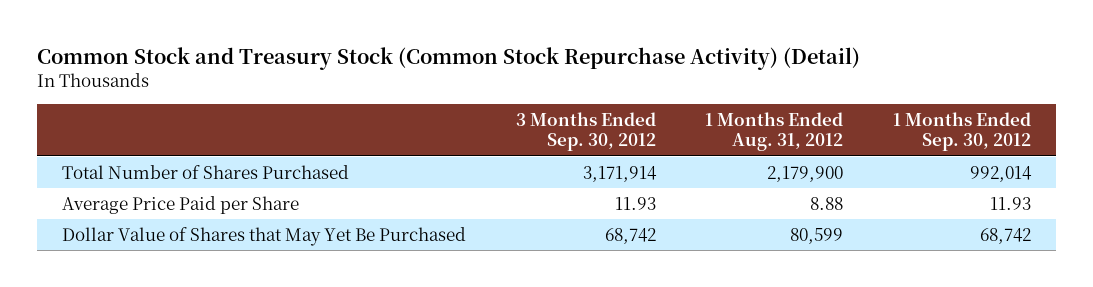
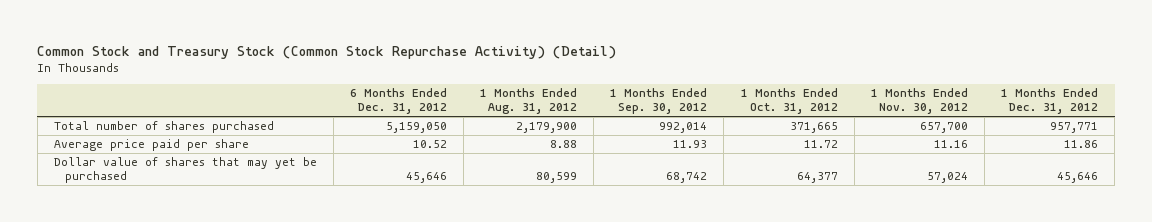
[515,112,656,152] 3 Months Ended Sep. 30, 2012 -> none
none -> [349,87,447,115] 6 Months Ended Dec. 31, 2012
none -> [740,87,838,115] 1 Months Ended Oct. 31, 2012
none -> [870,87,968,115] 1 Months Ended Nov. 30, 2012
none -> [1000,87,1098,115] 1 Months Ended Dec. 31, 2012
[61,164,349,179] Total Number of Shares Purchased -> [53,120,274,133] Total number of shares purchased
[61,195,299,214] Average Price Paid per Share -> [53,138,249,151] Average price paid per share
[61,226,466,246] Dollar Value of Shares that May Yet Be Purchased -> [53,156,317,184] Dollar value of shares that may yet be purchased

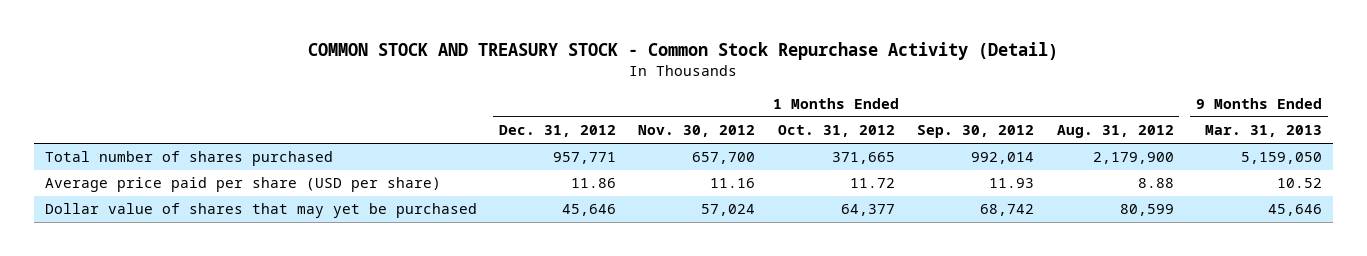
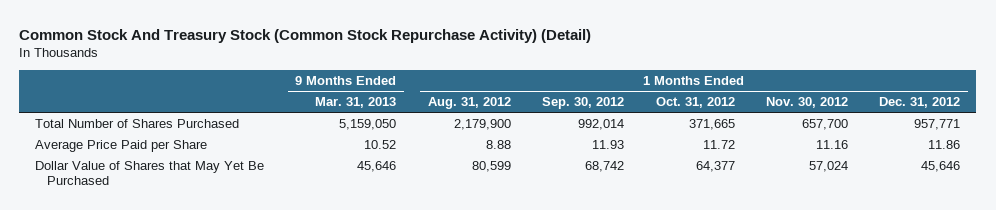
[308,42,1059,61] COMMON STOCK AND TREASURY STOCK - Common Stock Repurchase Activity (Detail) -> [19,28,592,43] Common Stock And Treasury Stock (Common Stock Repurchase Activity) (Detail)
[44,151,333,167] Total number of shares purchased -> [35,118,240,128] Total Number of Shares Purchased
[44,177,441,193] Average price paid per share (USD per share) -> [35,139,208,152] Average Price Paid per Share
[44,203,477,219] Dollar value of shares that may yet be purchased -> [35,160,265,186] Dollar Value of Shares that May Yet Be Purchased

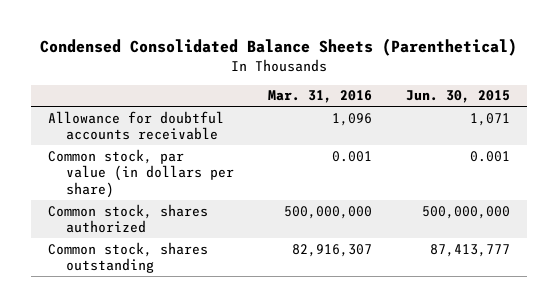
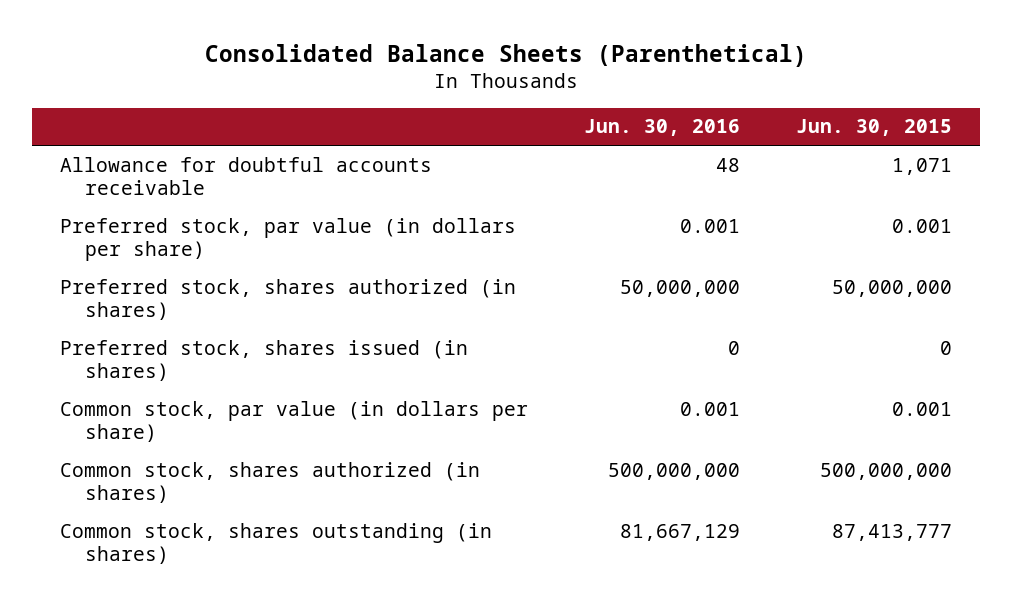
[39,38,517,57] Condensed Consolidated Balance Sheets (Parenthetical) -> [204,43,807,67] Consolidated Balance Sheets (Parenthetical)
[267,90,372,104] Mar. 31, 2016 -> none
none -> [583,119,740,137] Jun. 30, 2016
none -> [59,217,516,262] Preferred stock, par value (in dollars per share)
none -> [59,278,516,321] Preferred stock, shares authorized (in shares)
none -> [59,339,468,382] Preferred stock, shares issued (in shares)
[47,203,208,234] Common stock, shares authorized -> [59,461,480,504] Common stock, shares authorized (in shares)
[47,241,208,274] Common stock, shares outstanding -> [59,522,492,565] Common stock, shares outstanding (in shares)

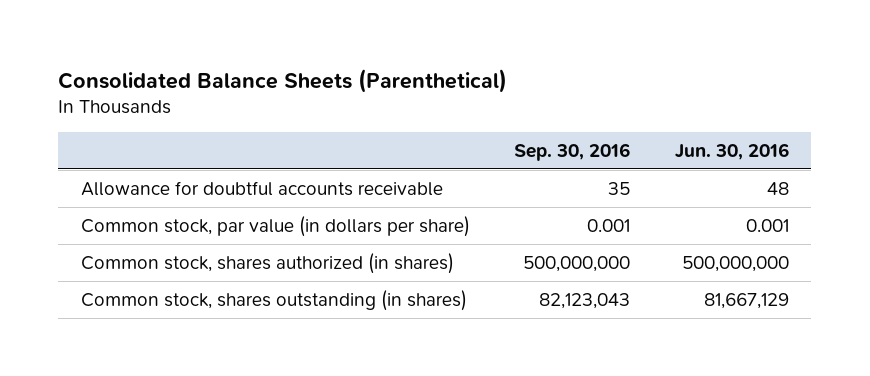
[795,119,952,137] Jun. 30, 2015 -> none
none -> [514,142,631,161] Sep. 30, 2016
[59,217,516,262] Preferred stock, par value (in dollars per share) -> none
[59,278,516,321] Preferred stock, shares authorized (in shares) -> none
[59,339,468,382] Preferred stock, shares issued (in shares) -> none

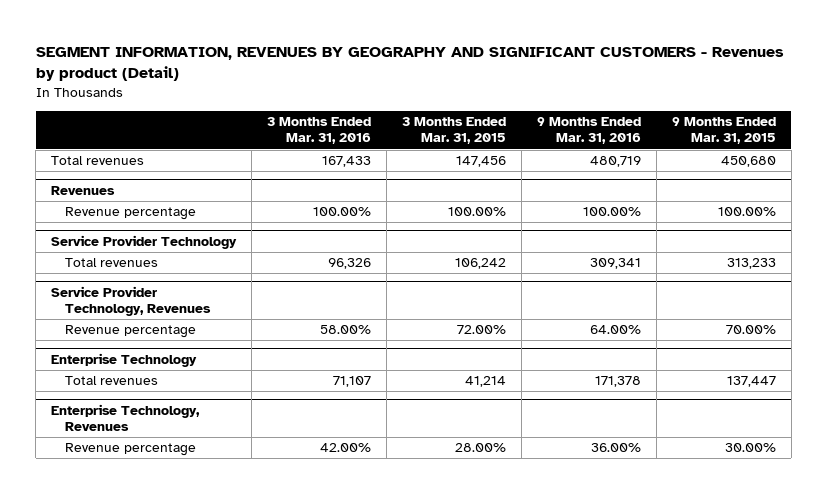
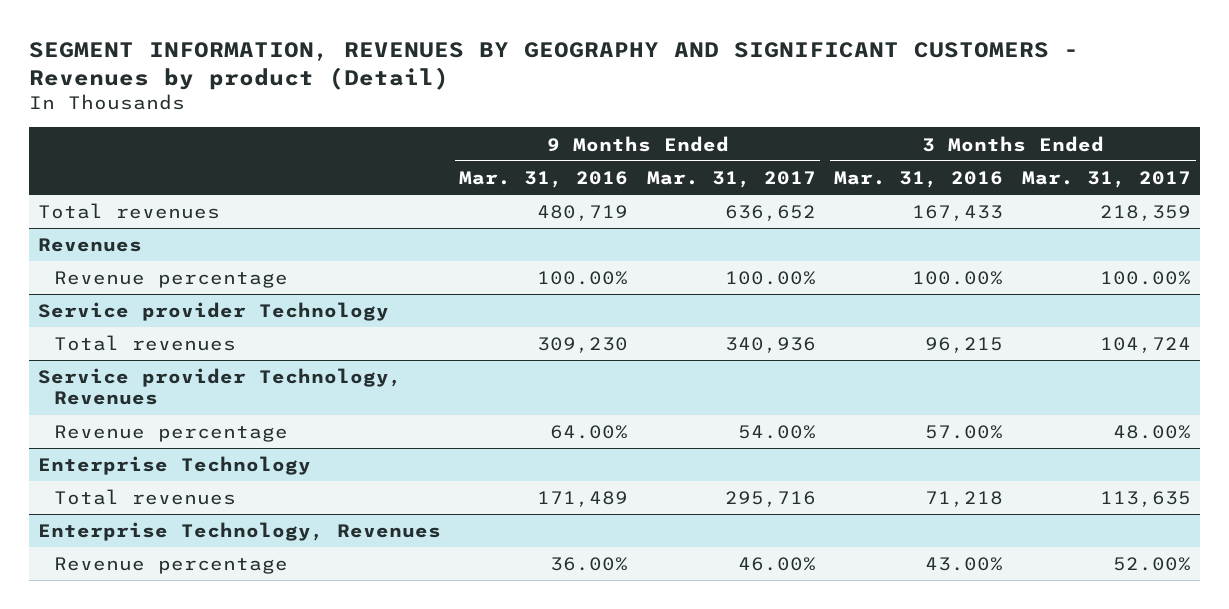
[401,117,506,145] 3 Months Ended Mar. 31, 2015 -> none
[671,117,776,145] 9 Months Ended Mar. 31, 2015 -> none
none -> [646,170,816,188] Mar. 31, 2017
none -> [1021,170,1191,188] Mar. 31, 2017
[50,234,237,249] Service Provider Technology -> [37,302,389,322] Service provider Technology
[327,258,371,270] 96,326 -> [925,337,1004,354] 96,215
[589,258,641,270] 309,341 -> [537,337,629,354] 309,230
[50,285,211,316] Service Provider Technology, Revenues -> [37,368,402,406] Service provider Technology, Revenues
[319,325,371,335] 58.00% -> [925,425,1004,440] 57.00%
[332,376,371,388] 71,107 -> [925,491,1004,508] 71,218
[594,376,641,388] 171,378 -> [537,491,629,508] 171,489
[319,443,371,453] 42.00% -> [925,557,1004,572] 43.00%

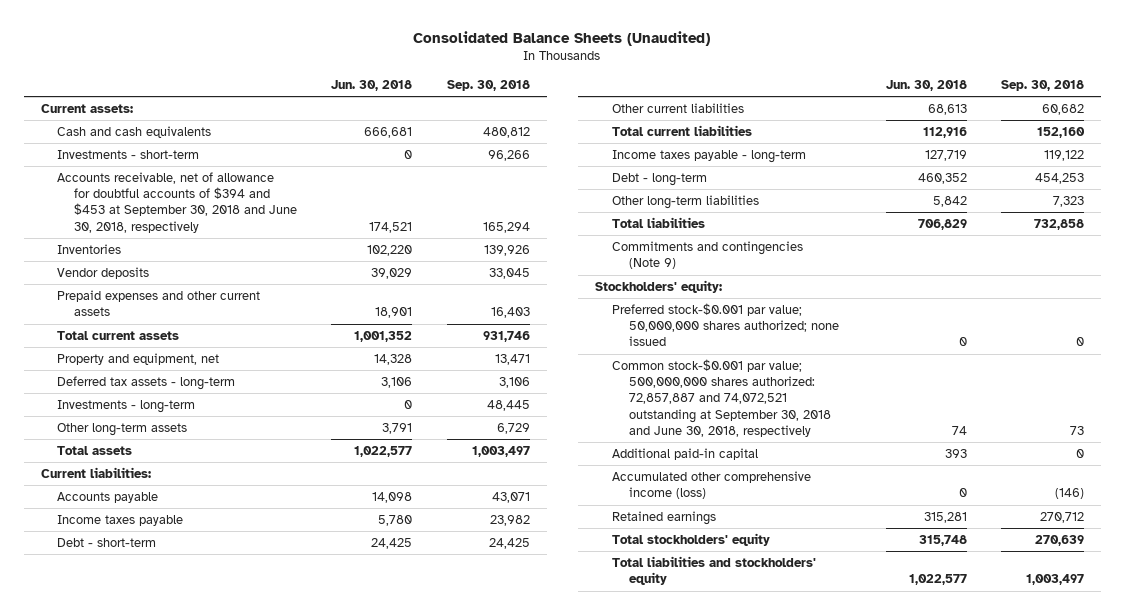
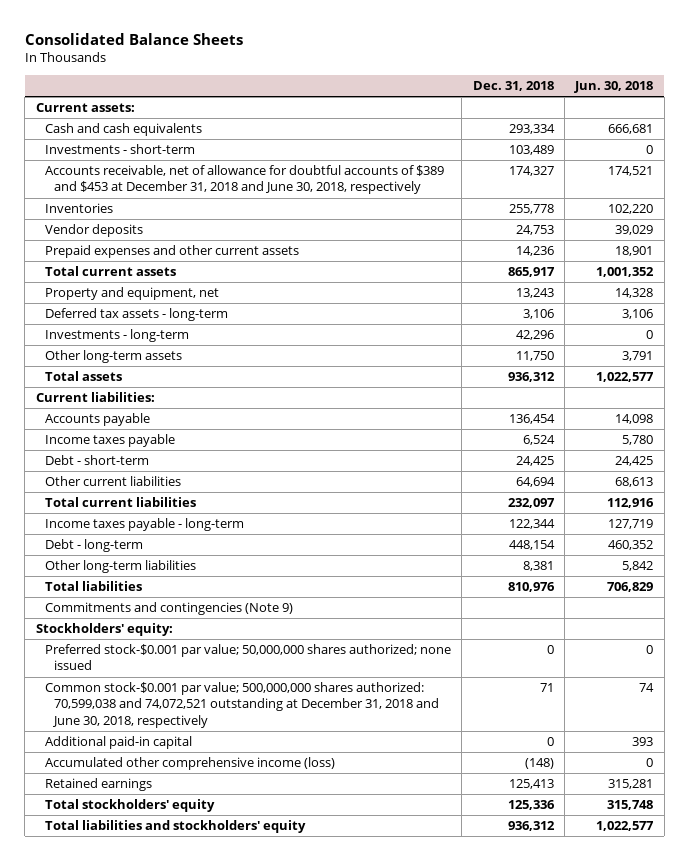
[413,31,711,47] Consolidated Balance Sheets (Unaudited) -> [24,32,243,45] Consolidated Balance Sheets
[446,79,530,91] Sep. 30, 2018 -> none
none -> [472,81,554,92] Dec. 31, 2018
[57,172,298,233] Accounts receivable, net of allowance for doubtful accounts of $394 and $453 at September 30, 2018 and June 30, 2018, respectively -> [44,165,444,195] Accounts receivable, net of allowance for doubtful accounts of $389 and $453 at December 31, 2018 and June 30, 2018, respectively
[611,359,831,437] Common stock-$0.001 par value; 500,000,000 shares authorized: 72,857,887 and 74,072,521 outstanding at September 30, 2018 and June 30, 2018, respectively -> [44,682,439,728] Common stock-$0.001 par value; 500,000,000 shares authorized: 70,599,038 and 74,072,521 outstanding at December 31, 2018 and June 30, 2018, respectively

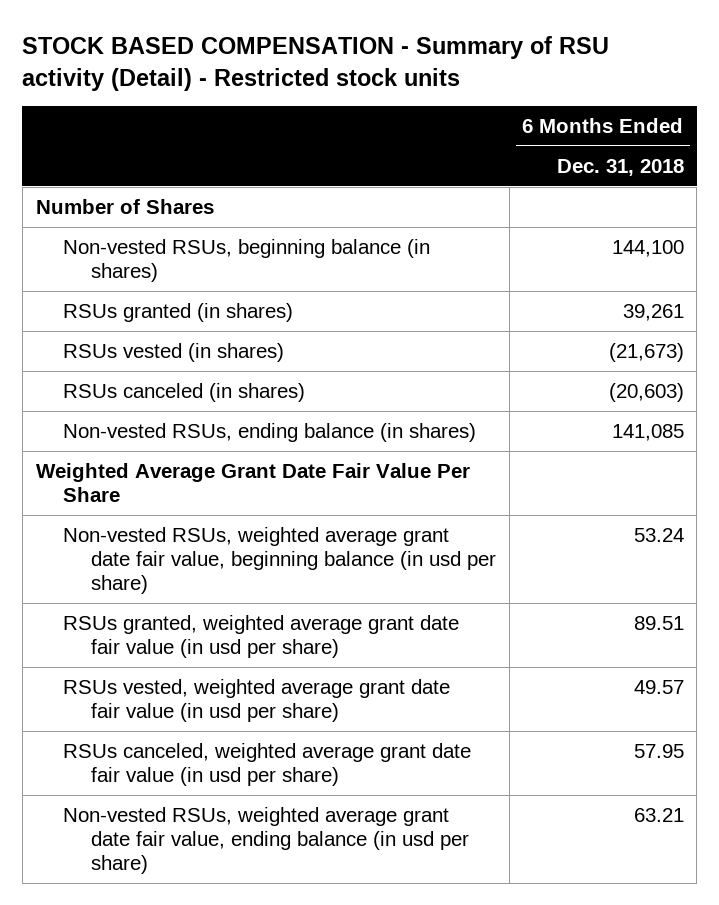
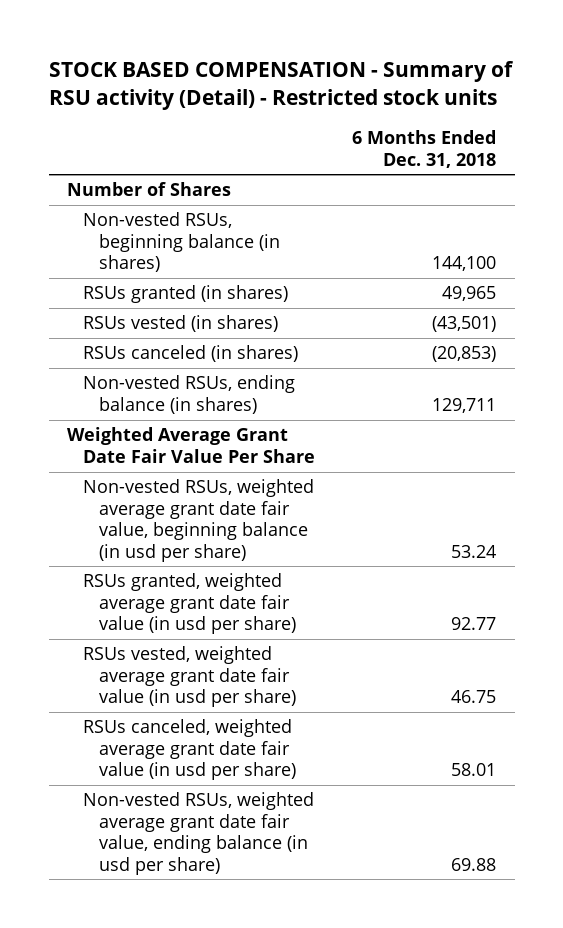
[622,303,684,321] 39,261 -> [442,286,497,302] 49,965
[608,342,684,362] (21,673) -> [432,316,497,333] (43,501)
[608,382,684,402] (20,603) -> [432,346,497,363] (20,853)
[611,423,684,441] 141,085 -> [432,397,497,413] 129,711
[633,615,684,630] 89.51 -> [451,617,497,631] 92.77
[633,679,684,694] 49.57 -> [451,690,497,704] 46.75
[633,743,684,758] 57.95 -> [451,763,497,777] 58.01
[633,807,684,822] 63.21 -> [451,857,497,871] 69.88

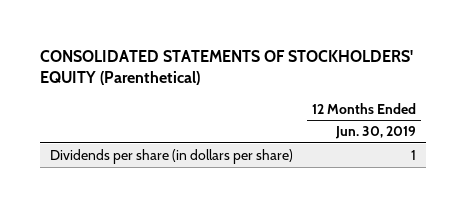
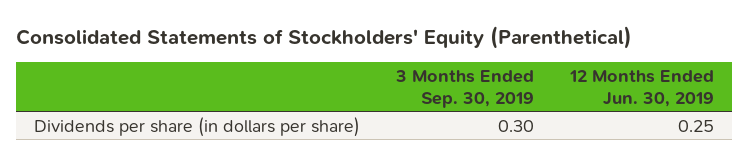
[40,49,414,86] CONSOLIDATED STATEMENTS OF STOCKHOLDERS' EQUITY (Parenthetical) -> [16,26,633,50] Consolidated Statements of Stockholders' Equity (Parenthetical)
none -> [395,69,535,108] 3 Months Ended Sep. 30, 2019
[411,150,417,161] 1 -> [677,119,714,132] 0.25

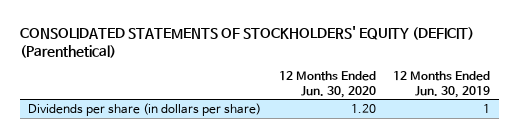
[16,26,633,50] Consolidated Statements of Stockholders' Equity (Parenthetical) -> [19,25,474,58] CONSOLIDATED STATEMENTS OF STOCKHOLDERS' EQUITY (DEFICIT) (Parenthetical)
[395,69,535,108] 3 Months Ended Sep. 30, 2019 -> none
none -> [278,71,376,98] 12 Months Ended Jun. 30, 2020
[677,119,714,132] 0.25 -> [482,104,490,114] 1

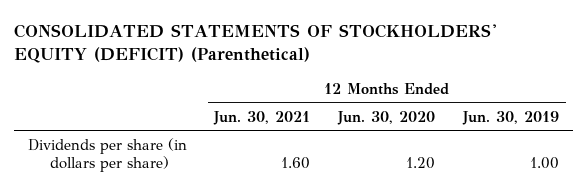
none -> [213,110,311,125] Jun. 30, 2021
[482,104,490,114] 1 -> [529,157,559,170] 1.00

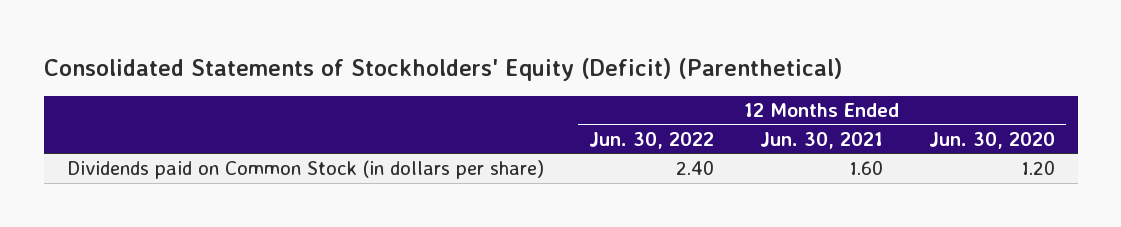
[13,24,496,64] CONSOLIDATED STATEMENTS OF STOCKHOLDERS' EQUITY (DEFICIT) (Parenthetical) -> [43,57,842,81] Consolidated Statements of Stockholders' Equity (Deficit) (Parenthetical)
[461,110,559,125] Jun. 30, 2019 -> none
none -> [589,131,715,149] Jun. 30, 2022
[27,137,187,173] Dividends per share (in dollars per share) -> [66,160,544,180] Dividends paid on Common Stock (in dollars per share)

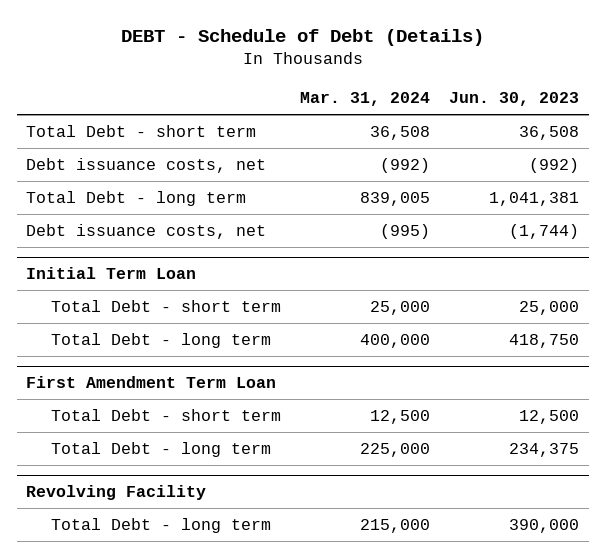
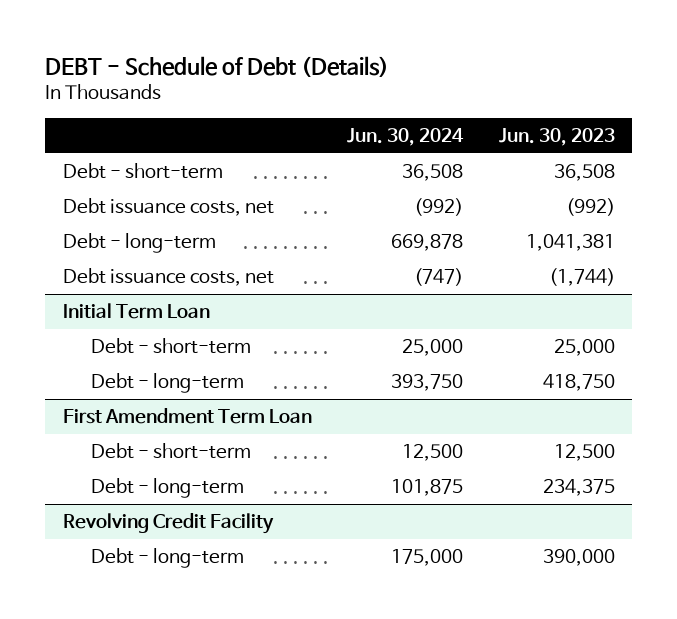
[299,92,430,107] Mar. 31, 2024 -> none
none -> [347,128,465,147] Jun. 30, 2024
[26,125,257,138] Total Debt - short term -> [62,163,223,180] Debt - short-term
[26,191,247,207] Total Debt - long term -> [62,233,216,254] Debt - long-term
[50,300,281,313] Total Debt - short term -> [91,338,252,355] Debt - short-term
[50,333,271,349] Total Debt - long term -> [91,373,245,394] Debt - long-term
[50,409,281,422] Total Debt - short term -> [91,443,252,460] Debt - short-term
[50,442,271,458] Total Debt - long term -> [91,478,245,499] Debt - long-term
[26,485,207,501] Revolving Facility -> [62,513,274,535] Revolving Credit Facility
[50,518,271,534] Total Debt - long term -> [91,548,245,569] Debt - long-term

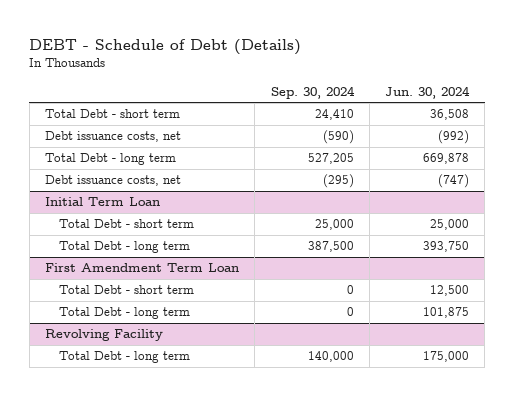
[498,128,615,147] Jun. 30, 2023 -> none
none -> [270,85,355,99] Sep. 30, 2024
[62,163,223,180] Debt - short-term -> [45,109,181,119] Total Debt - short term
[62,233,216,254] Debt - long-term -> [45,153,177,166] Total Debt - long term
[91,338,252,355] Debt - short-term -> [59,219,195,229] Total Debt - short term
[91,373,245,394] Debt - long-term -> [59,241,191,254] Total Debt - long term
[91,443,252,460] Debt - short-term -> [59,285,195,295] Total Debt - short term
[91,478,245,499] Debt - long-term -> [59,307,191,320] Total Debt - long term
[62,513,274,535] Revolving Credit Facility -> [45,329,164,342] Revolving Facility
[91,548,245,569] Debt - long-term -> [59,351,191,364] Total Debt - long term

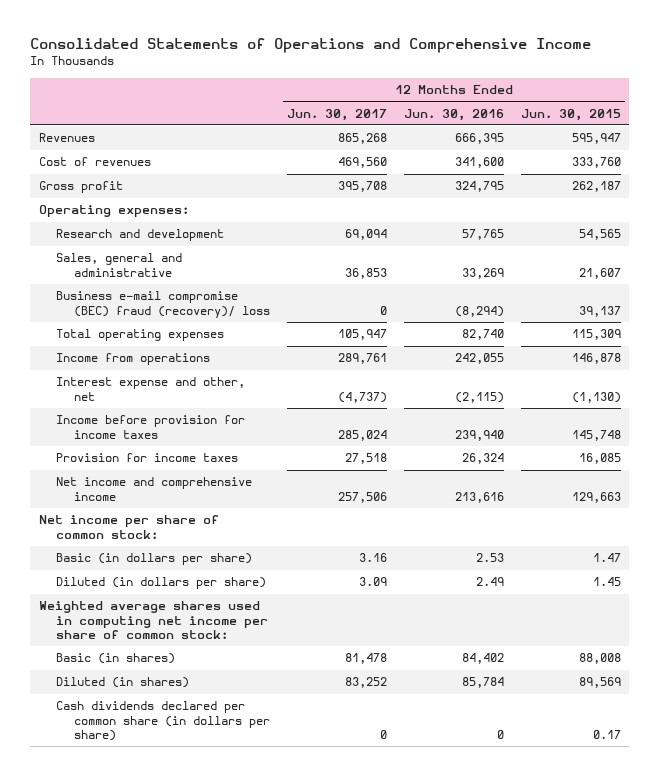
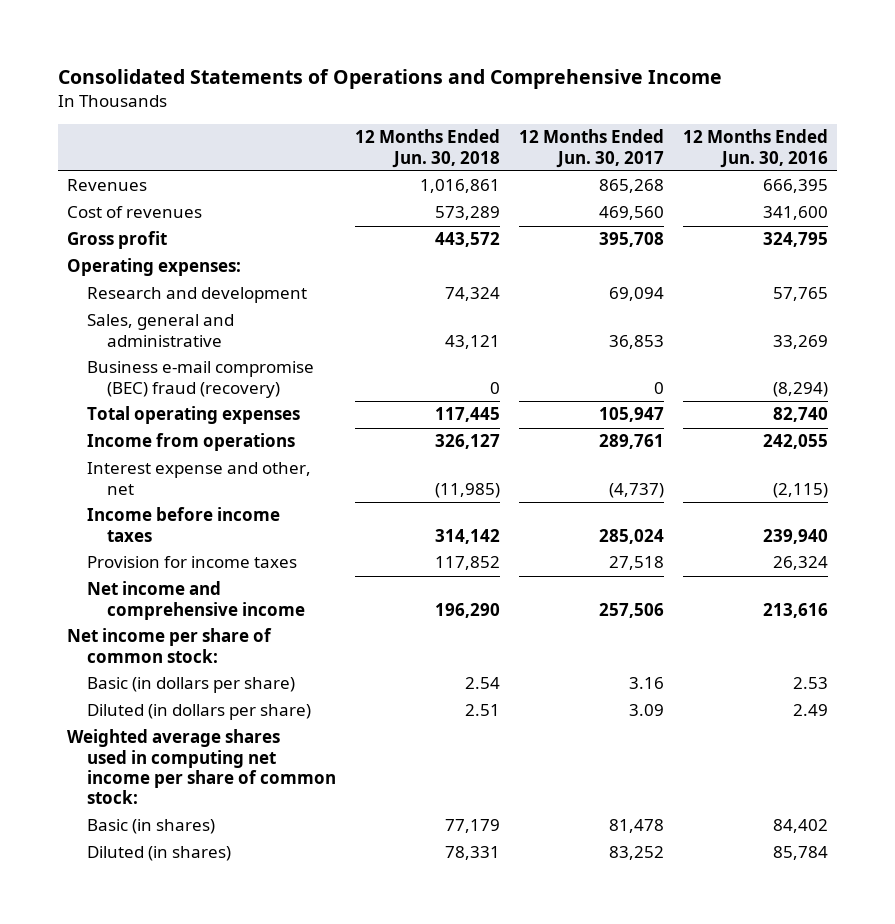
[520,108,621,121] Jun. 30, 2015 -> none
none -> [355,129,501,168] 12 Months Ended Jun. 30, 2018
[56,291,271,318] Business e-mail compromise (BEC) fraud (recovery)/ loss -> [87,361,315,398] Business e-mail compromise (BEC) fraud (recovery)
[56,415,246,439] Income before provision for income taxes -> [87,507,281,542] Income before income taxes
[56,701,271,742] Cash dividends declared per common share (in dollars per share) -> none

